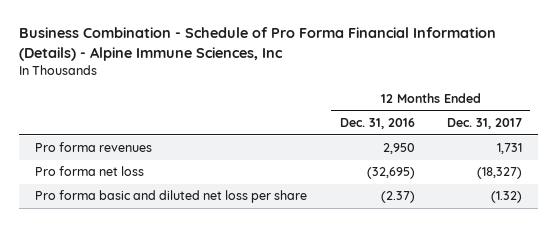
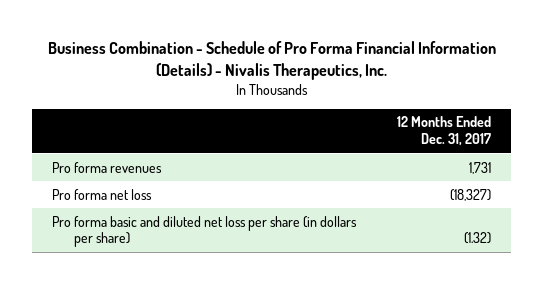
[18,27,496,61] Business Combination - Schedule of Pro Forma Financial Information (Details) - Alpine Immune Sciences, Inc -> [47,40,496,80] Business Combination - Schedule of Pro Forma Financial Information (Details) - Nivalis Therapeutics, Inc.
[339,118,415,130] Dec. 31, 2016 -> none
[35,190,308,204] Pro forma basic and diluted net loss per share -> [52,215,358,248] Pro forma basic and diluted net loss per share (in dollars per share)

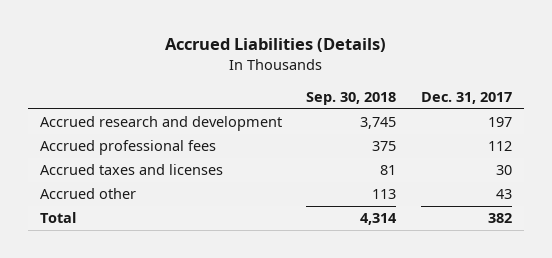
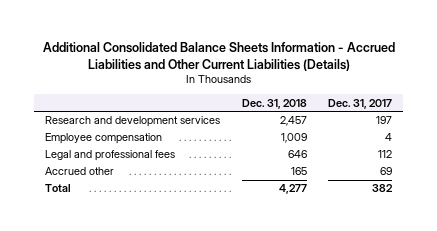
[164,38,386,53] Accrued Liabilities (Details) -> [42,41,395,71] Additional Consolidated Balance Sheets Information - Accrued Liabilities and Other Current Liabilities (Details)
[306,91,397,105] Sep. 30, 2018 -> none
none -> [241,98,307,109] Dec. 31, 2018
[39,164,223,176] Accrued taxes and licenses -> none
[39,116,282,132] Accrued research and development -> [45,116,221,128] Research and development services
none -> [45,133,163,145] Employee compensation
[39,140,216,156] Accrued professional fees -> [45,150,176,162] Legal and professional fees
[496,189,513,200] 43 -> [380,167,393,176] 69

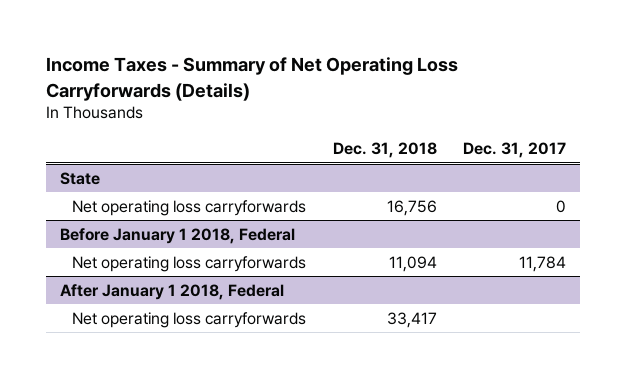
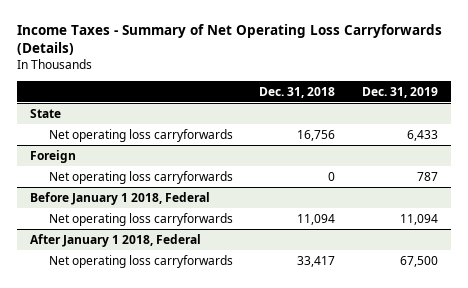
[463,142,567,159] Dec. 31, 2017 -> none
none -> [361,86,438,98] Dec. 31, 2019
none -> [29,149,76,163] Foreign
none -> [48,170,233,184] Net operating loss carryforwards

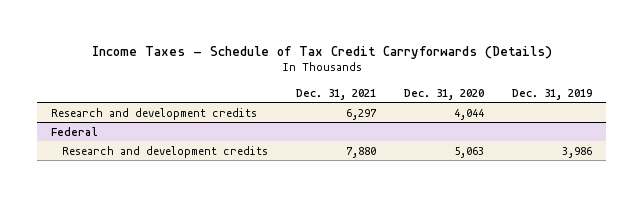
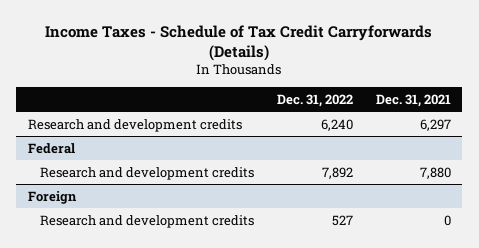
[403,88,484,100] Dec. 31, 2020 -> none
[511,88,592,100] Dec. 31, 2019 -> none
none -> [276,93,353,107] Dec. 31, 2022
none -> [27,190,77,204] Foreign
none -> [39,214,254,228] Research and development credits

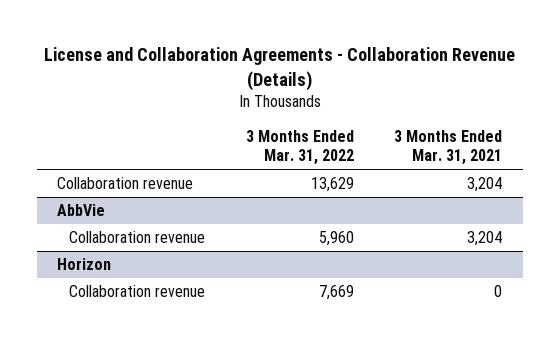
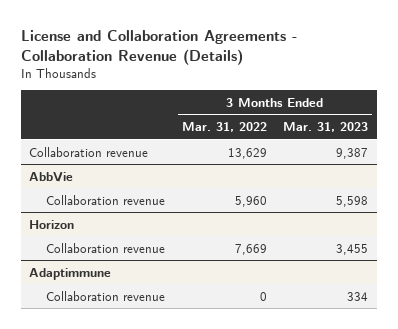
[394,130,503,166] 3 Months Ended Mar. 31, 2021 -> none
none -> [283,122,369,133] Mar. 31, 2023
none -> [29,267,112,280] Adaptimmune
none -> [46,290,166,301] Collaboration revenue

